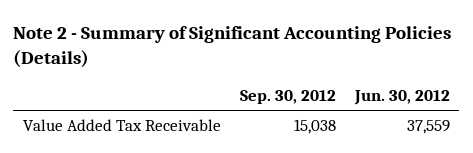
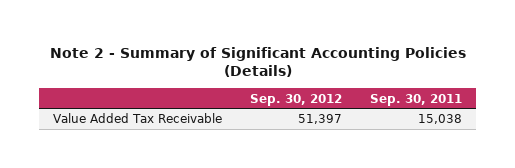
[353,90,450,106] Jun. 30, 2012 -> none
none -> [369,93,462,106] Sep. 30, 2011
[293,119,336,135] 15,038 -> [298,114,343,125] 51,397

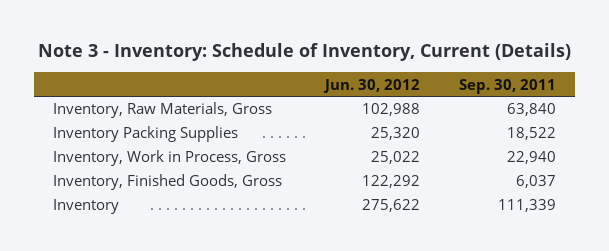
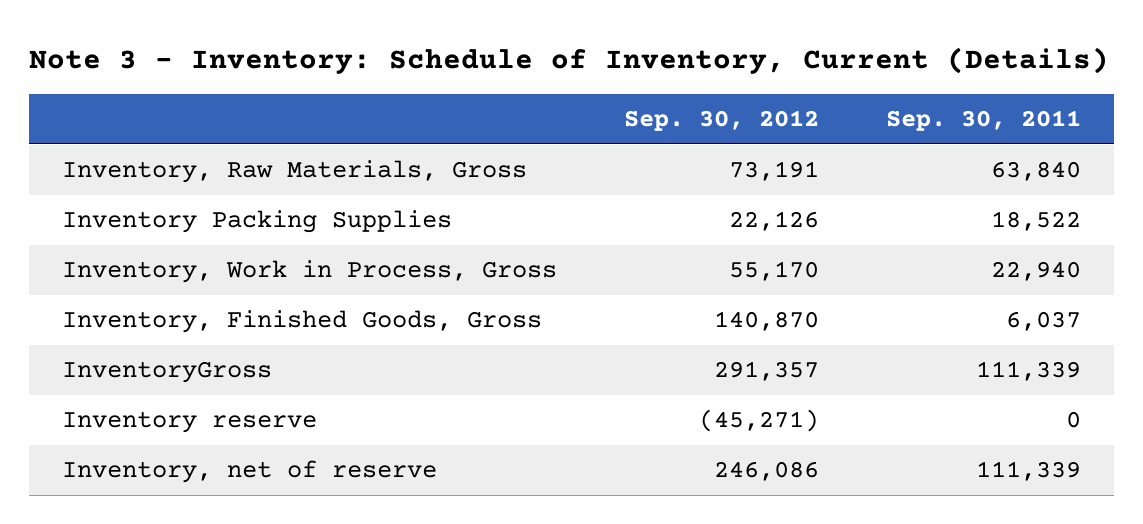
[323,78,421,93] Jun. 30, 2012 -> none
none -> [623,109,819,131] Sep. 30, 2012
none -> [61,361,272,384] InventoryGross
none -> [61,411,317,434] Inventory reserve
[53,199,120,215] Inventory -> [61,460,437,484] Inventory, net of reserve

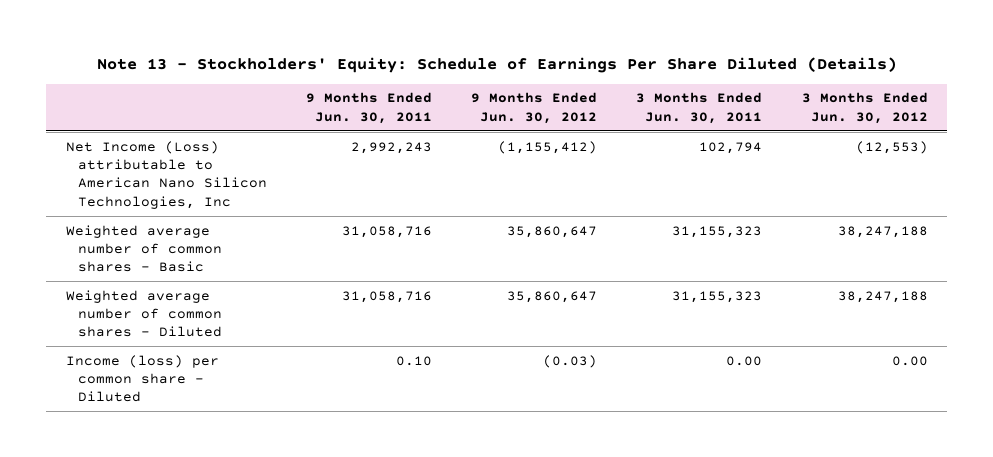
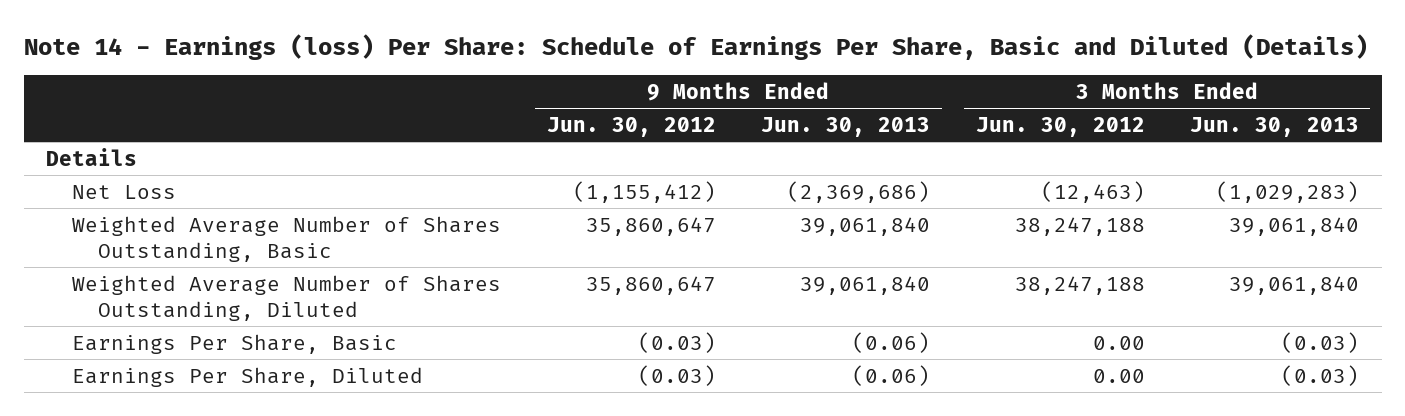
[96,56,897,73] Note 13 - Stockholders' Equity: Schedule of Earnings Per Share Diluted (Details) -> [23,34,1368,61] Note 14 - Earnings (loss) Per Share: Schedule of Earnings Per Share, Basic and Diluted (Details)
[306,92,433,124] 9 Months Ended Jun. 30, 2011 -> none
[636,92,763,124] 3 Months Ended Jun. 30, 2011 -> none
none -> [761,116,931,137] Jun. 30, 2013
none -> [1190,116,1360,137] Jun. 30, 2013
[65,140,268,209] Net Income (Loss) attributable to American Nano Silicon Technologies, Inc -> none
none -> [46,147,138,166] Details
none -> [72,184,177,199] Net Loss
[65,224,223,273] Weighted average number of common shares - Basic -> [72,215,502,262] Weighted Average Number of Shares Outstanding, Basic
[65,289,223,338] Weighted average number of common shares - Diluted -> [72,274,502,321] Weighted Average Number of Shares Outstanding, Diluted
none -> [72,333,398,354] Earnings Per Share, Basic
[65,354,219,403] Income (loss) per common share - Diluted -> [72,366,424,387] Earnings Per Share, Diluted

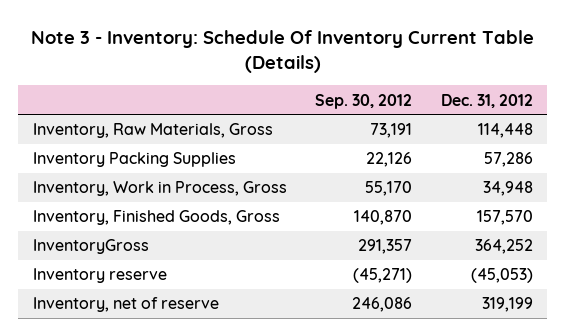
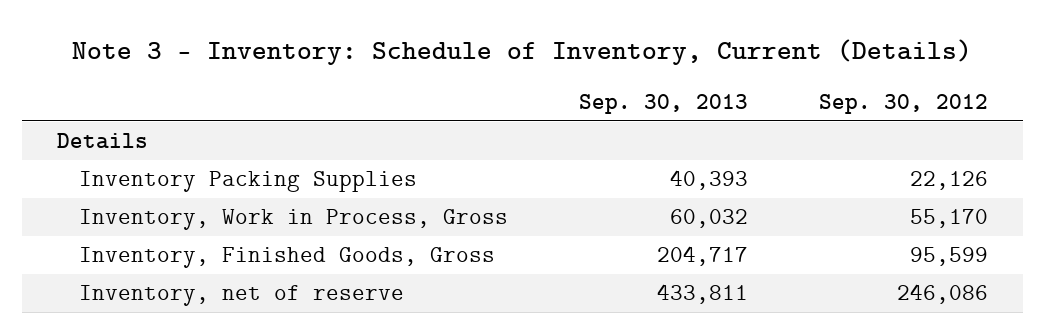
[30,29,534,73] Note 3 - Inventory: Schedule Of Inventory Current Table (Details) -> [72,38,973,65] Note 3 - Inventory: Schedule of Inventory, Current (Details)
[440,93,533,108] Dec. 31, 2012 -> none
none -> [578,94,748,115] Sep. 30, 2013
[32,123,273,139] Inventory, Raw Materials, Gross -> none
none -> [57,133,149,150] Details
[32,239,149,255] InventoryGross -> none
[32,268,167,284] Inventory reserve -> none
[354,210,413,226] 140,870 -> [909,247,988,267] 95,599

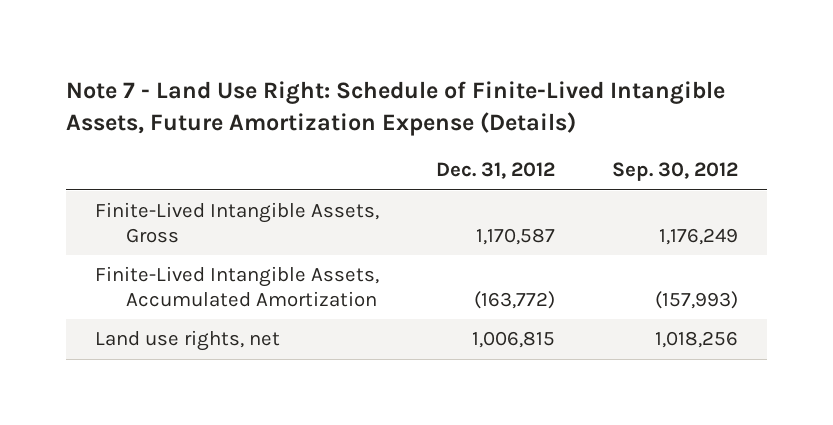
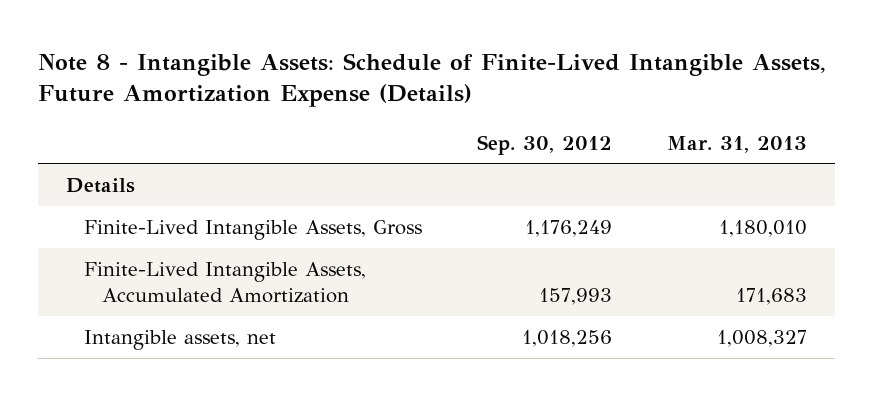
[66,80,726,136] Note 7 - Land Use Right: Schedule of Finite-Lived Intangible Assets, Future Amortization Expense (Details) -> [38,52,827,108] Note 8 - Intangible Assets: Schedule of Finite-Lived Intangible Assets, Future Amortization Expense (Details)
[436,162,556,180] Dec. 31, 2012 -> none
none -> [667,135,808,153] Mar. 31, 2013
none -> [65,177,135,193] Details
[655,291,739,310] (157,993) -> [538,288,612,306] 157,993
[94,330,280,352] Land use rights, net -> [83,329,276,350] Intangible assets, net

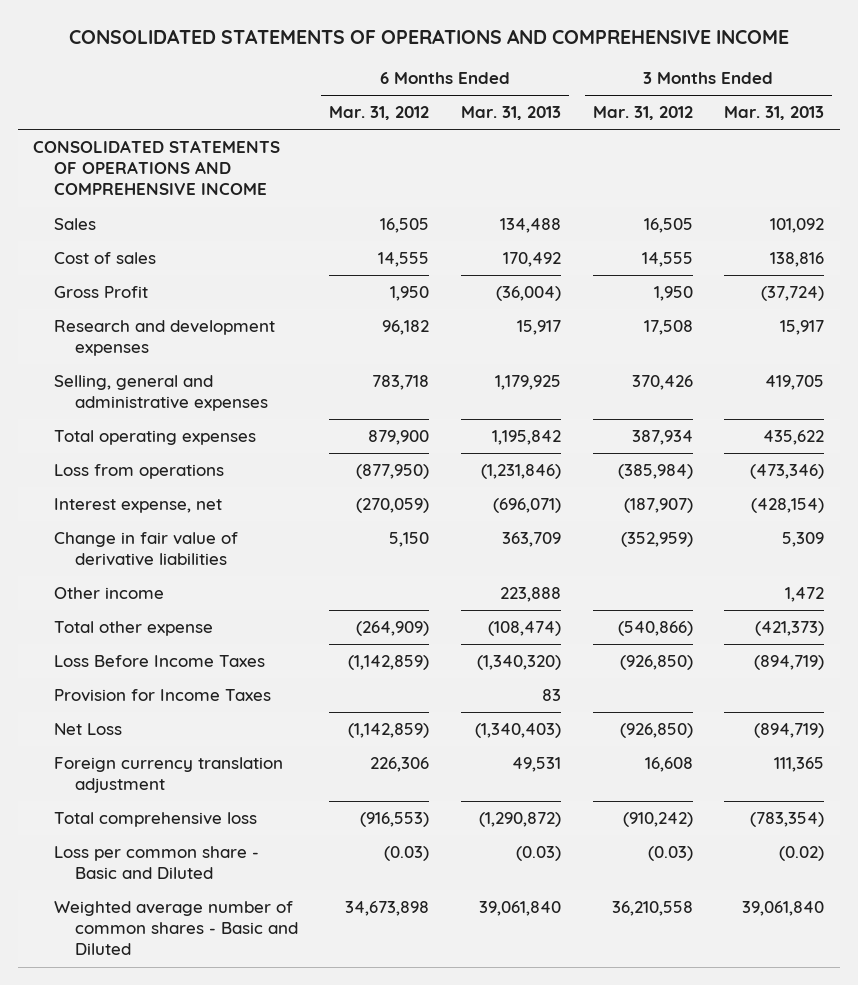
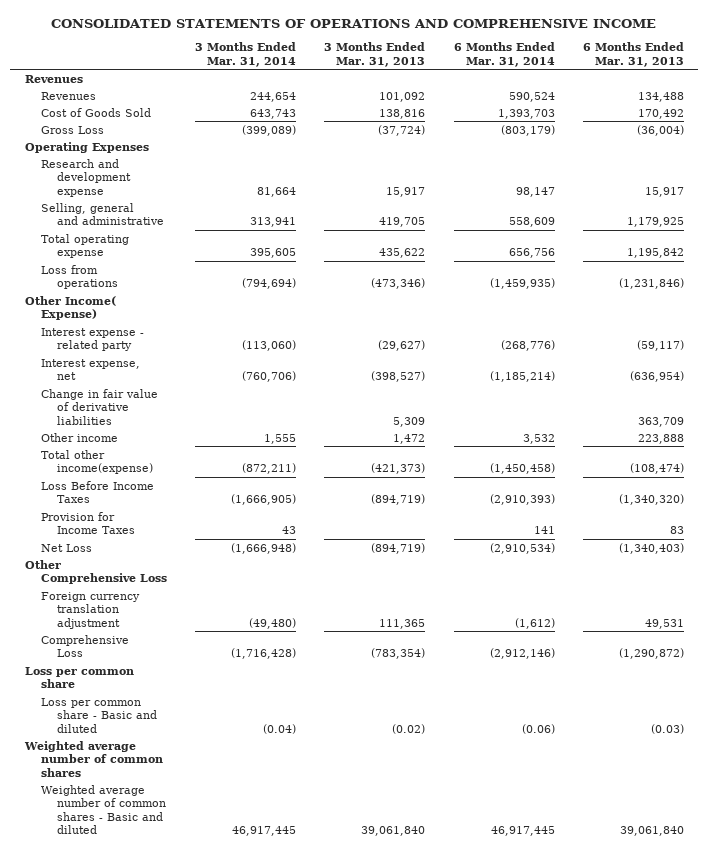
[329,106,430,121] Mar. 31, 2012 -> none
[592,106,693,121] Mar. 31, 2012 -> none
none -> [194,42,296,67] 3 Months Ended Mar. 31, 2014
none -> [453,42,555,67] 6 Months Ended Mar. 31, 2014
[33,140,281,196] CONSOLIDATED STATEMENTS OF OPERATIONS AND COMPREHENSIVE INCOME -> none
none -> [24,74,83,83] Revenues
[54,218,97,231] Sales -> [40,91,96,100] Revenues
[54,252,157,265] Cost of sales -> [40,107,151,117] Cost of Goods Sold
[54,286,149,299] Gross Profit -> [40,125,104,134] Gross Loss
none -> [24,141,149,153] Operating Expenses
[54,320,276,357] Research and development expenses -> [40,158,131,197] Research and development expense
[54,375,268,412] Selling, general and administrative expenses -> [40,202,164,226] Selling, general and administrative
[54,430,257,446] Total operating expenses -> [40,233,129,259] Total operating expense
none -> [24,295,116,321] Other Income( Expense)
none -> [40,327,144,352] Interest expense - related party
[492,498,561,514] (696,071) -> [630,371,685,383] (636,954)
[751,498,825,514] (428,154) -> [371,371,426,383] (398,527)
[54,621,214,637] Total other expense -> [40,449,153,475] Total other income(expense)
none -> [24,559,167,585] Other Comprehensive Loss
[54,812,258,828] Total comprehensive loss -> [40,634,129,658] Comprehensive Loss
none -> [24,666,134,689] Loss per common share
[54,846,260,880] Loss per common share - Basic and Diluted -> [40,697,157,733] Loss per common share - Basic and diluted
none -> [23,740,163,777] Weighted average number of common shares
[54,901,298,956] Weighted average number of common shares - Basic and Diluted -> [40,784,166,835] Weighted average number of common shares - Basic and diluted

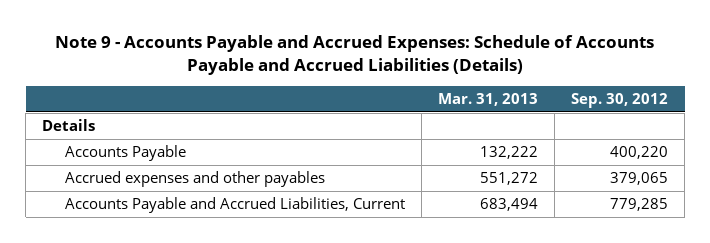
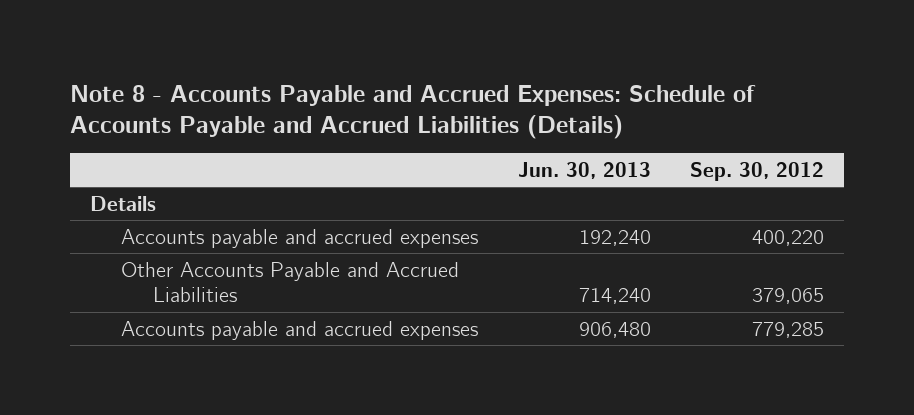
[55,35,655,76] Note 9 - Accounts Payable and Accrued Expenses: Schedule of Accounts Payable and Accrued Liabilities (Details) -> [70,84,757,140] Note 8 - Accounts Payable and Accrued Expenses: Schedule of Accounts Payable and Accrued Liabilities (Details)
[438,93,539,107] Mar. 31, 2013 -> none
none -> [517,161,651,179] Jun. 30, 2013
[64,145,186,162] Accounts Payable -> [121,228,479,248] Accounts payable and accrued expenses
[64,171,325,188] Accrued expenses and other payables -> [121,261,460,303] Other Accounts Payable and Accrued Liabilities
[64,197,405,214] Accounts Payable and Accrued Liabilities, Current -> [121,320,479,340] Accounts payable and accrued expenses

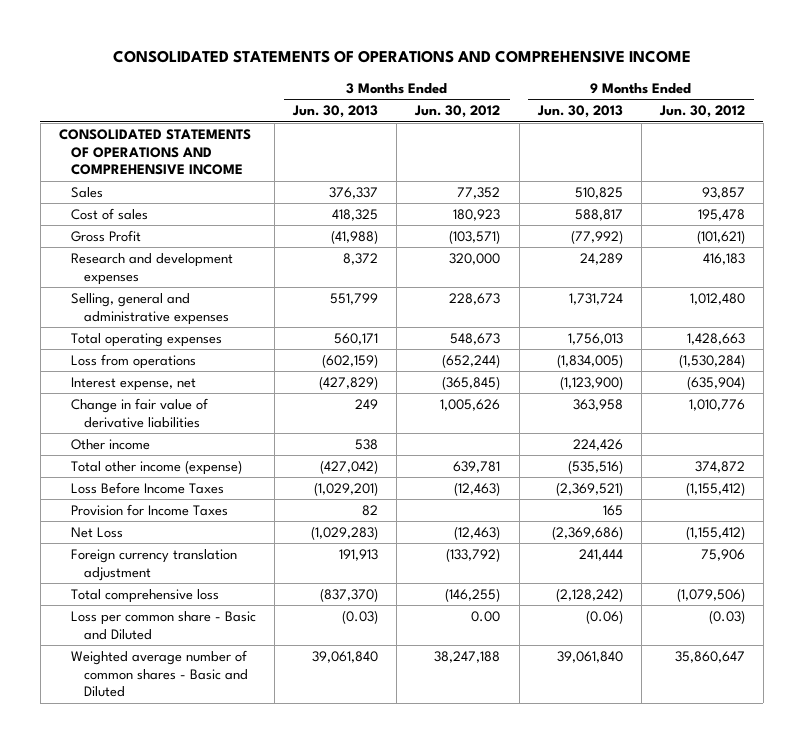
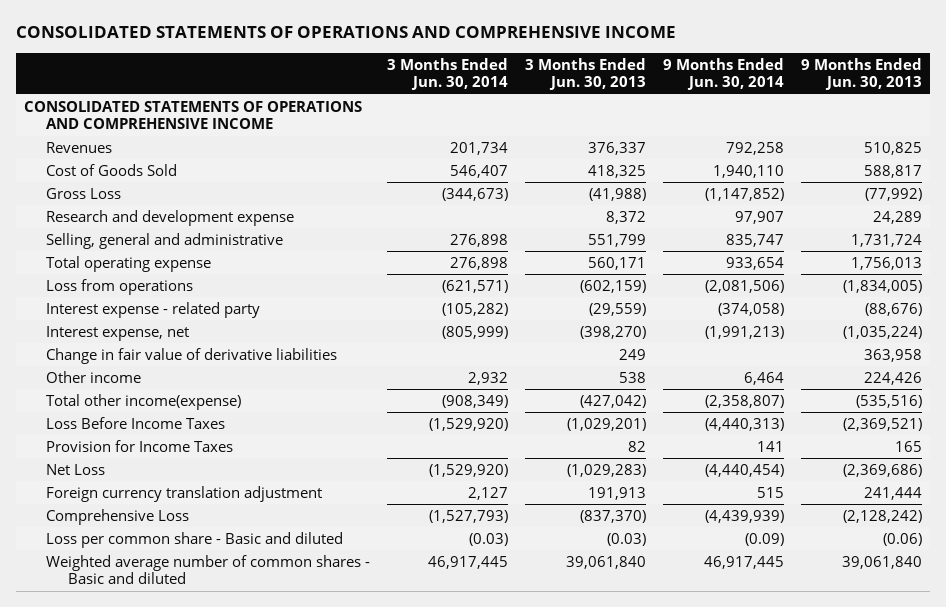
[414,105,501,119] Jun. 30, 2012 -> none
[658,105,745,119] Jun. 30, 2012 -> none
none -> [387,57,509,91] 3 Months Ended Jun. 30, 2014
none -> [662,57,784,91] 9 Months Ended Jun. 30, 2014
[71,186,104,198] Sales -> [46,141,113,153] Revenues
[71,207,149,220] Cost of sales -> [46,163,178,176] Cost of Goods Sold
[71,229,142,242] Gross Profit -> [46,187,122,199] Gross Loss
[71,252,234,285] Research and development expenses -> [46,209,295,226] Research and development expense
[71,292,230,325] Selling, general and administrative expenses -> [46,232,284,249] Selling, general and administrative
[71,332,223,347] Total operating expenses -> [46,255,212,272] Total operating expense
none -> [46,301,261,318] Interest expense - related party
[319,375,379,390] (427,829) -> [580,325,647,339] (398,270)
[559,375,623,390] (1,123,900) -> [842,325,922,339] (1,035,224)
[71,459,243,475] Total other income (expense) -> [46,393,242,410] Total other income(expense)
[71,588,220,603] Total comprehensive loss -> [46,508,190,525] Comprehensive Loss
[71,610,257,640] Loss per common share - Basic and Diluted -> [46,531,344,548] Loss per common share - Basic and diluted
[71,649,249,698] Weighted average number of common shares - Basic and Diluted -> [46,554,371,585] Weighted average number of common shares - Basic and diluted

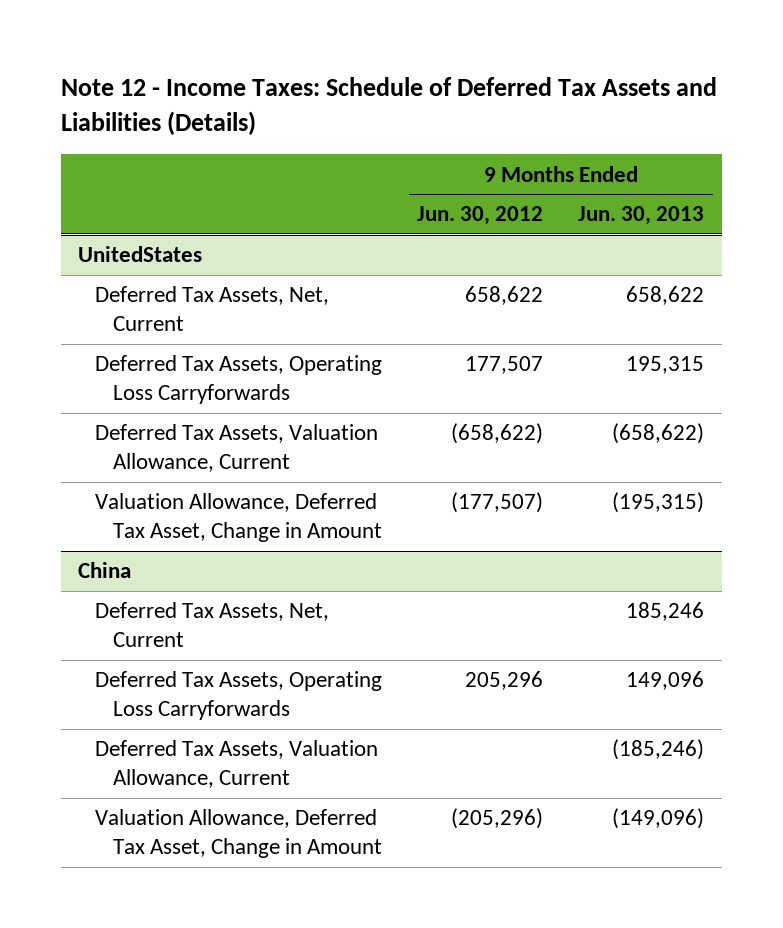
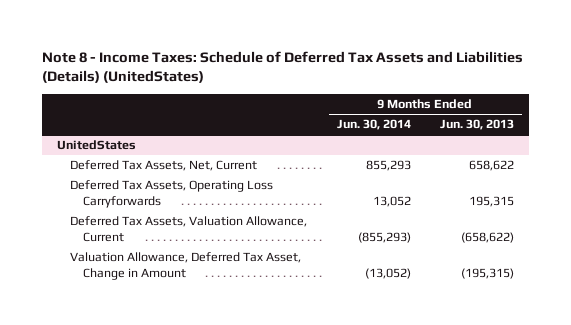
[60,77,717,136] Note 12 - Income Taxes: Schedule of Deferred Tax Assets and Liabilities (Details) -> [42,50,524,84] Note 8 - Income Taxes: Schedule of Deferred Tax Assets and Liabilities (Details) (UnitedStates)
[417,206,544,226] Jun. 30, 2012 -> none
none -> [336,119,411,131] Jun. 30, 2014
[78,562,132,579] China -> none
[95,602,330,648] Deferred Tax Assets, Net, Current -> none
[95,671,383,721] Deferred Tax Assets, Operating Loss Carryforwards -> none
[95,740,379,789] Deferred Tax Assets, Valuation Allowance, Current -> none
[95,809,382,859] Valuation Allowance, Deferred Tax Asset, Change in Amount -> none

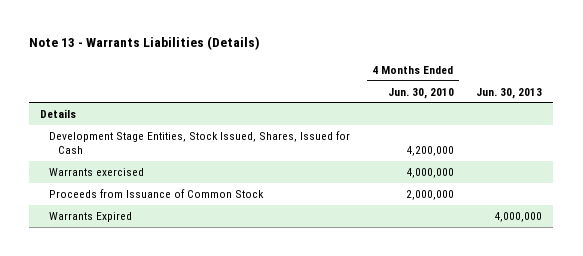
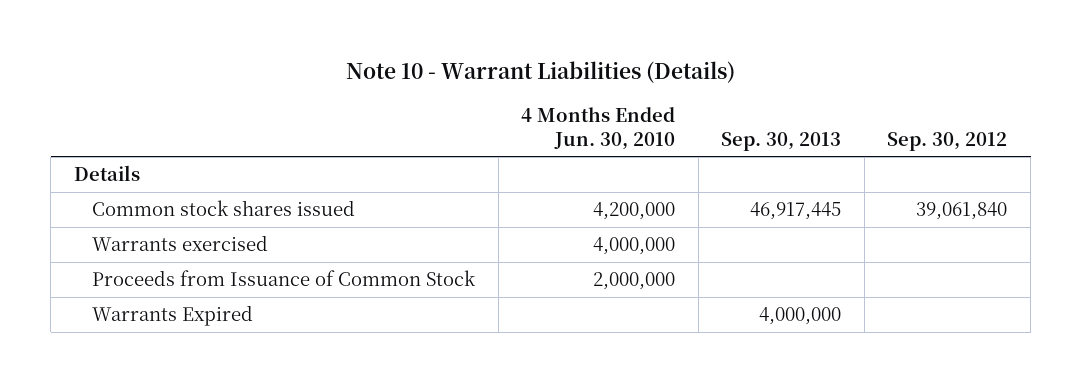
[29,36,261,51] Note 13 - Warrants Liabilities (Details) -> [345,61,735,84] Note 10 - Warrant Liabilities (Details)
[476,87,543,99] Jun. 30, 2013 -> none
none -> [721,131,842,151] Sep. 30, 2013
none -> [887,131,1008,151] Sep. 30, 2012
[49,131,351,154] Development Stage Entities, Stock Issued, Shares, Issued for Cash -> none
none -> [91,200,355,217] Common stock shares issued

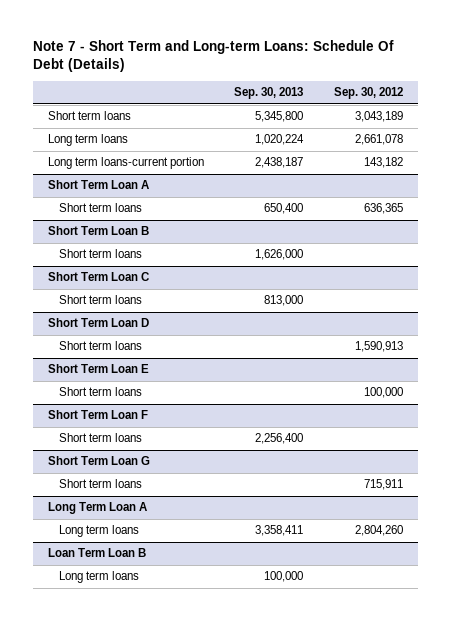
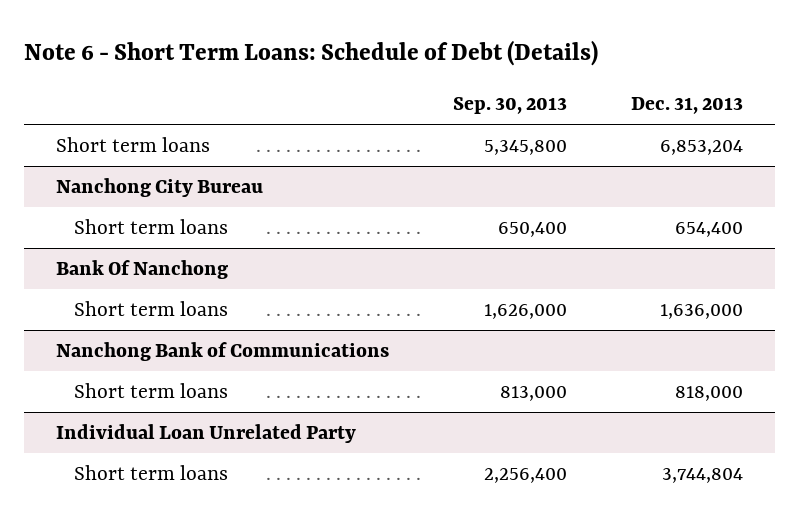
[33,40,395,73] Note 7 - Short Term and Long-term Loans: Schedule Of Debt (Details) -> [23,39,598,66] Note 6 - Short Term Loans: Schedule of Debt (Details)
[333,87,403,100] Sep. 30, 2012 -> none
none -> [630,97,743,115] Dec. 31, 2013
[48,134,129,147] Long term loans -> none
[48,157,205,170] Long term loans-current portion -> none
[48,180,150,190] Short Term Loan A -> none
none -> [55,178,263,198] Nanchong City Bureau
[48,226,150,236] Short Term Loan B -> none
none -> [55,260,228,280] Bank Of Nanchong
[48,272,150,282] Short Term Loan C -> none
none -> [55,342,389,362] Nanchong Bank of Communications
[48,318,150,328] Short Term Loan D -> none
[58,341,142,351] Short term loans -> none
[48,364,150,374] Short Term Loan E -> none
[58,387,142,397] Short term loans -> none
[48,410,149,420] Short Term Loan F -> none
none -> [55,424,356,444] Individual Loan Unrelated Party
[48,456,151,466] Short Term Loan G -> none
[58,479,142,489] Short term loans -> none
[48,502,148,515] Long Term Loan A -> none
[58,525,139,538] Long term loans -> none
[48,548,147,558] Loan Term Loan B -> none
[58,571,139,584] Long term loans -> none

